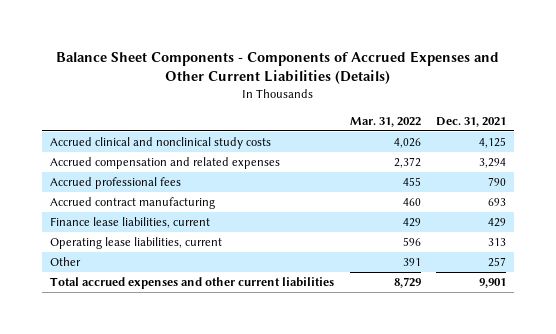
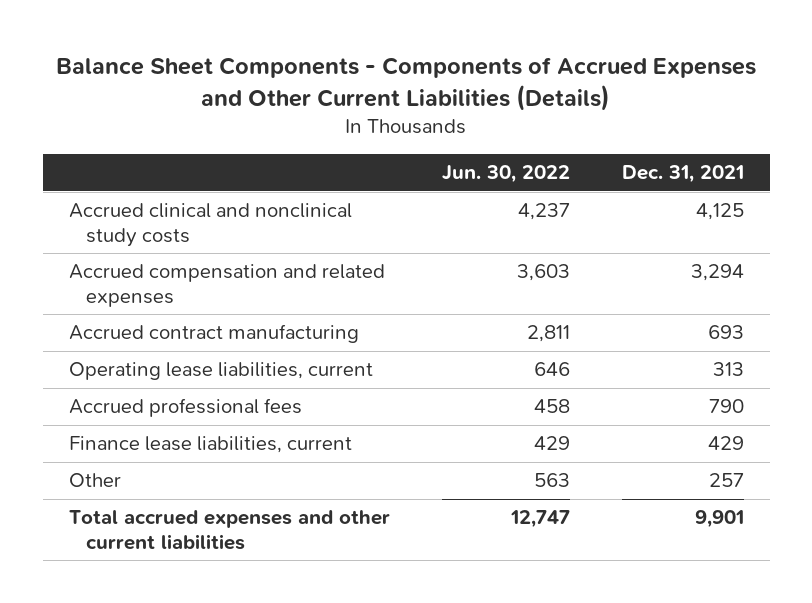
[349,117,421,128] Mar. 31, 2022 -> none
none -> [441,165,570,184] Jun. 30, 2022
[49,177,181,190] Accrued professional fees -> [68,398,302,418] Accrued professional fees
[49,217,210,229] Finance lease liabilities, current -> [68,436,352,454] Finance lease liabilities, current

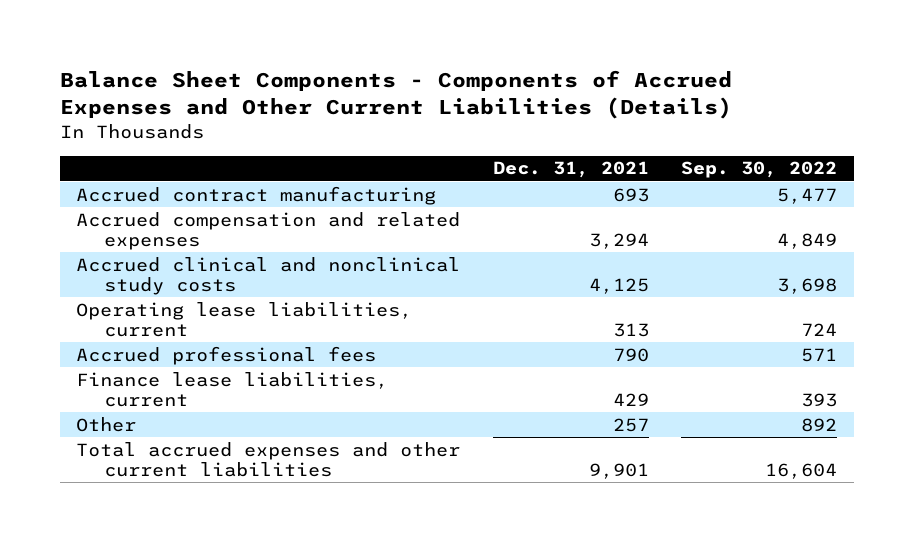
[441,165,570,184] Jun. 30, 2022 -> none
none -> [681,161,838,179] Sep. 30, 2022
[68,264,385,307] Accrued compensation and related expenses -> [76,211,461,250] Accrued compensation and related expenses
[68,203,352,247] Accrued clinical and nonclinical study costs -> [76,256,461,295] Accrued clinical and nonclinical study costs

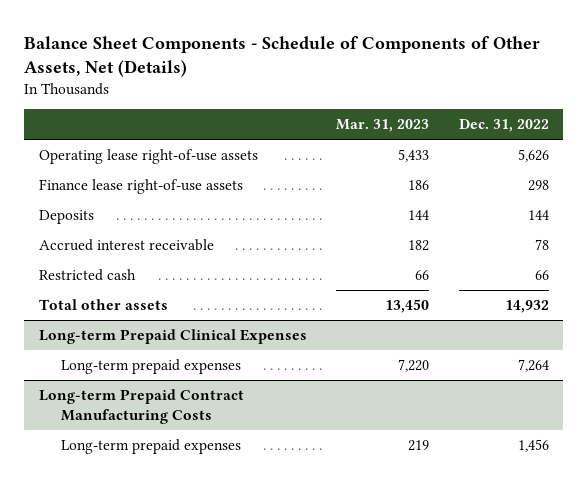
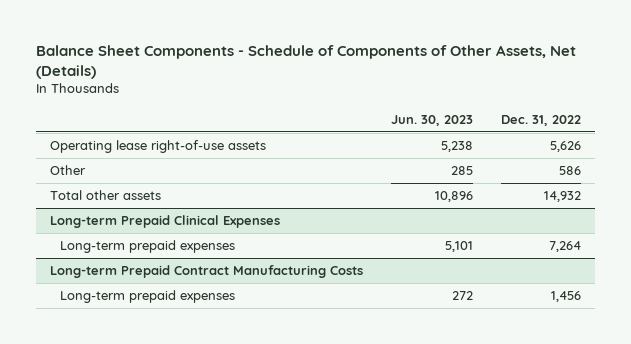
[336,119,430,133] Mar. 31, 2023 -> none
none -> [391,114,474,126] Jun. 30, 2023
[39,179,244,195] Finance lease right-of-use assets -> none
[39,210,95,225] Deposits -> none
[39,239,215,252] Accrued interest receivable -> none
[39,269,137,282] Restricted cash -> none
none -> [49,165,86,176] Other

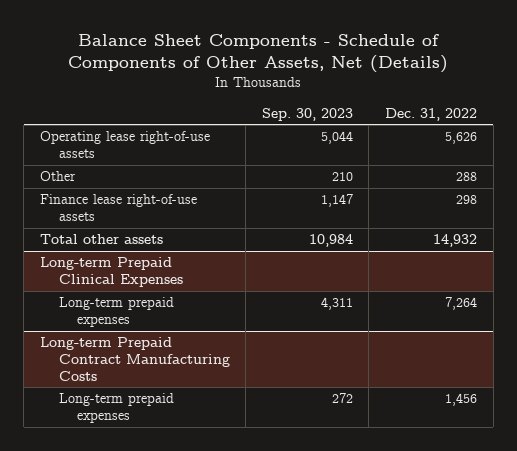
[391,114,474,126] Jun. 30, 2023 -> none
none -> [261,107,353,121] Sep. 30, 2023
[559,166,582,176] 586 -> [455,172,477,182] 288
none -> [39,194,197,222] Finance lease right-of-use assets

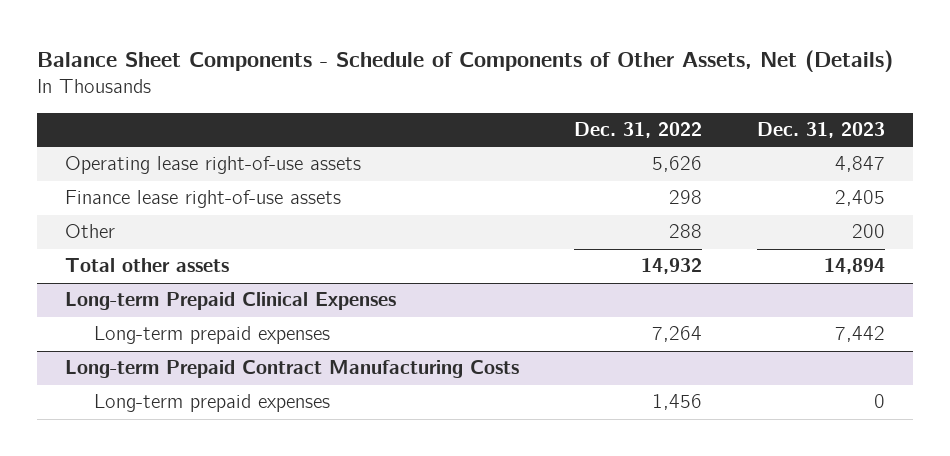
[261,107,353,121] Sep. 30, 2023 -> none
none -> [757,122,886,139] Dec. 31, 2023
[39,171,76,182] Other -> [64,224,115,239] Other

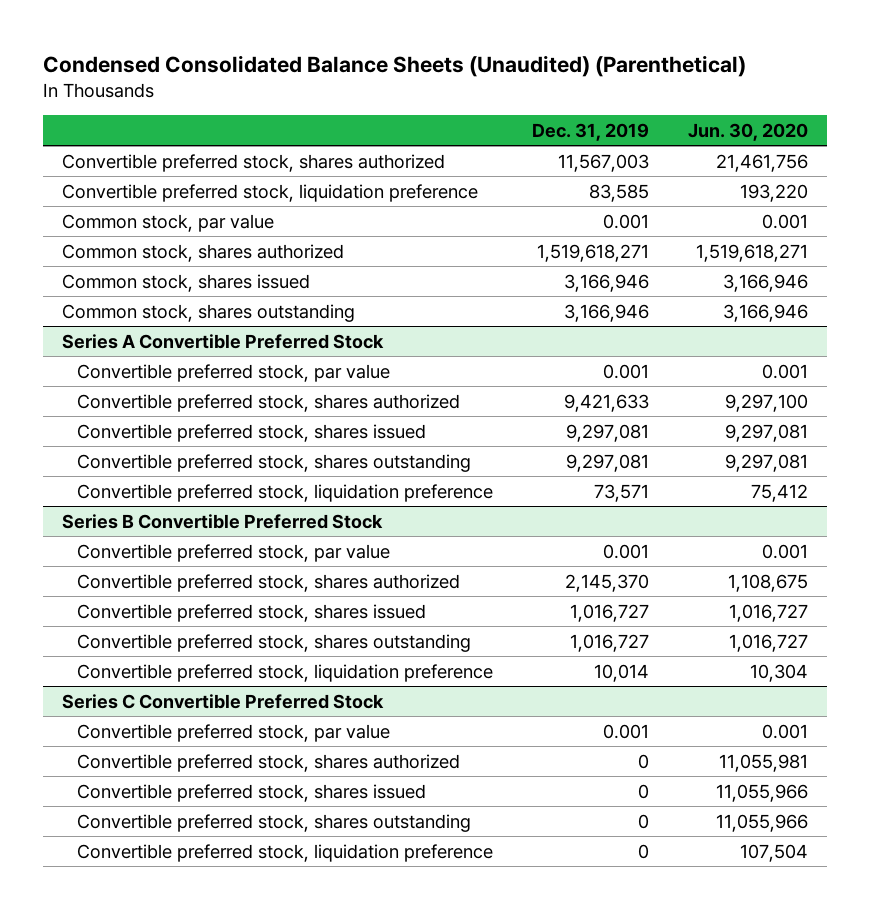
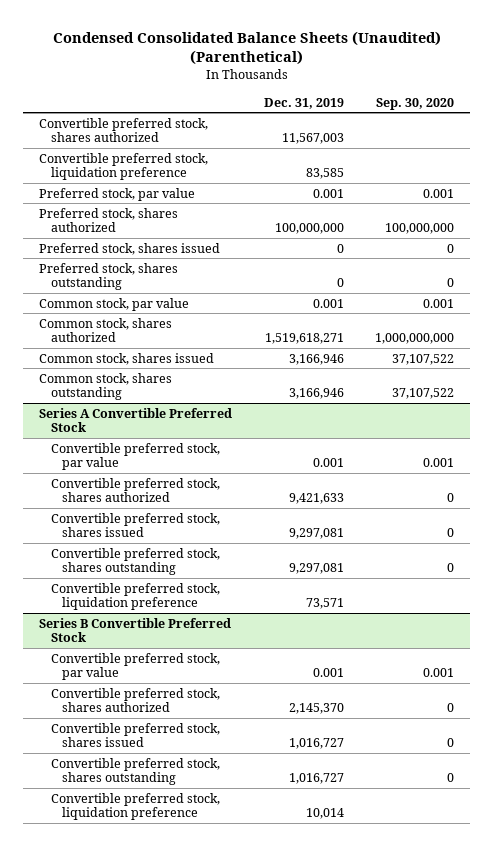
[687,122,808,141] Jun. 30, 2020 -> none
none -> [376,97,455,110] Sep. 30, 2020
none -> [38,187,195,201] Preferred stock, par value
none -> [38,207,178,233] Preferred stock, shares authorized
none -> [38,242,220,255] Preferred stock, shares issued
none -> [38,262,178,291] Preferred stock, shares outstanding
[62,693,385,709] Series C Convertible Preferred Stock -> none
[77,723,391,742] Convertible preferred stock, par value -> none
[77,753,461,772] Convertible preferred stock, shares authorized -> none
[77,783,427,802] Convertible preferred stock, shares issued -> none
[77,813,472,832] Convertible preferred stock, shares outstanding -> none
[77,843,494,862] Convertible preferred stock, liquidation preference -> none

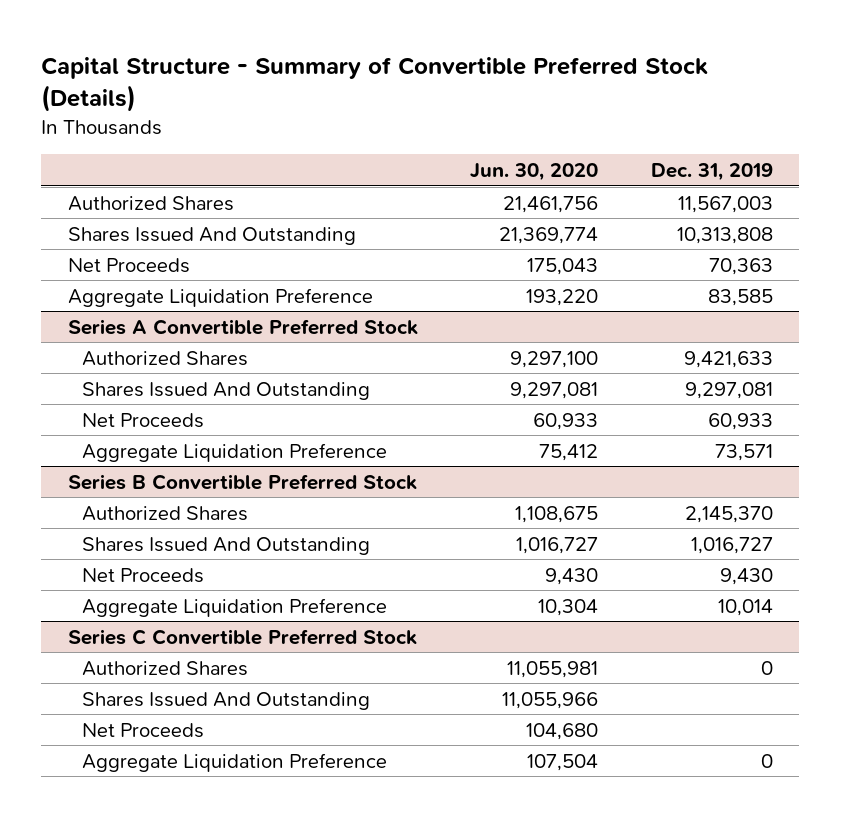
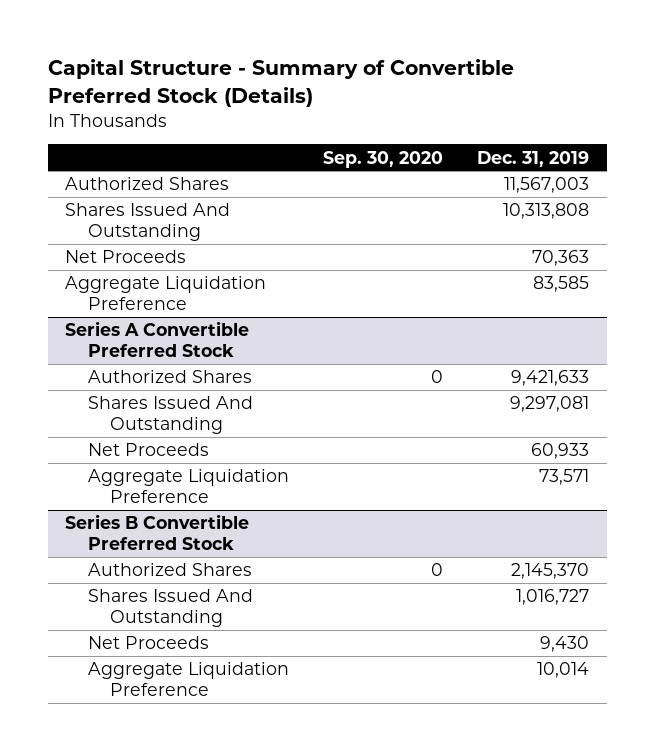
[470,163,599,182] Jun. 30, 2020 -> none
none -> [322,150,443,168] Sep. 30, 2020
[67,628,417,645] Series C Convertible Preferred Stock -> none
[82,660,249,676] Authorized Shares -> none
[82,691,371,710] Shares Issued And Outstanding -> none
[82,722,205,738] Net Proceeds -> none
[82,752,388,772] Aggregate Liquidation Preference -> none

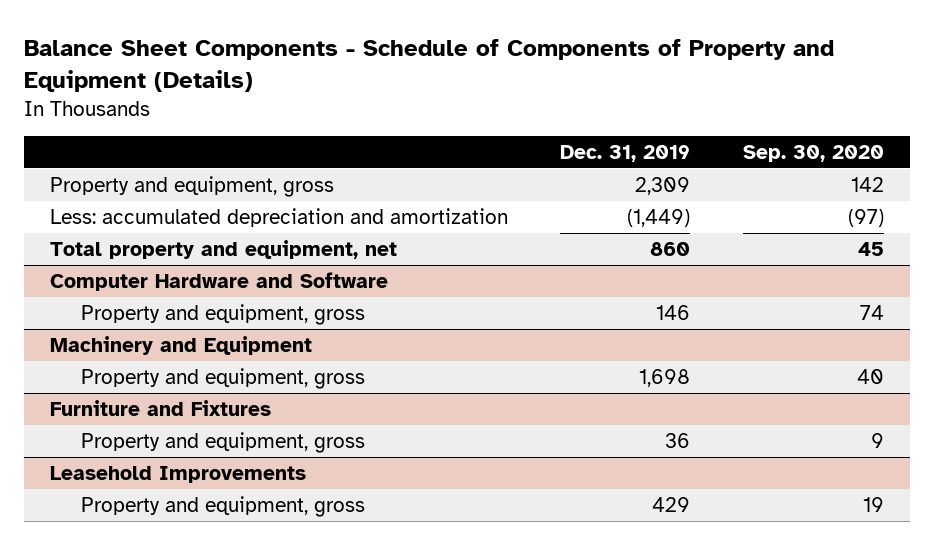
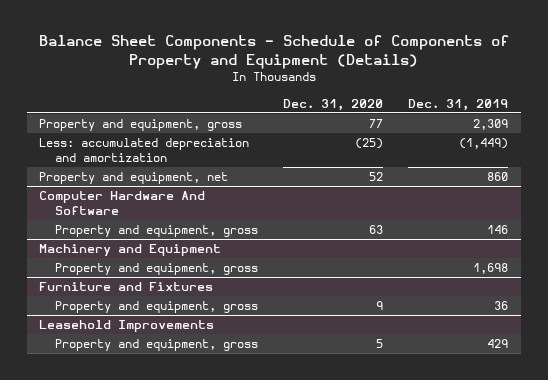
[742,145,884,163] Sep. 30, 2020 -> none
none -> [283,98,384,111] Dec. 31, 2020
[49,239,397,259] Total property and equipment, net -> [39,172,229,185] Property and equipment, net
[49,271,388,291] Computer Hardware and Software -> [39,191,206,215] Computer Hardware And Software

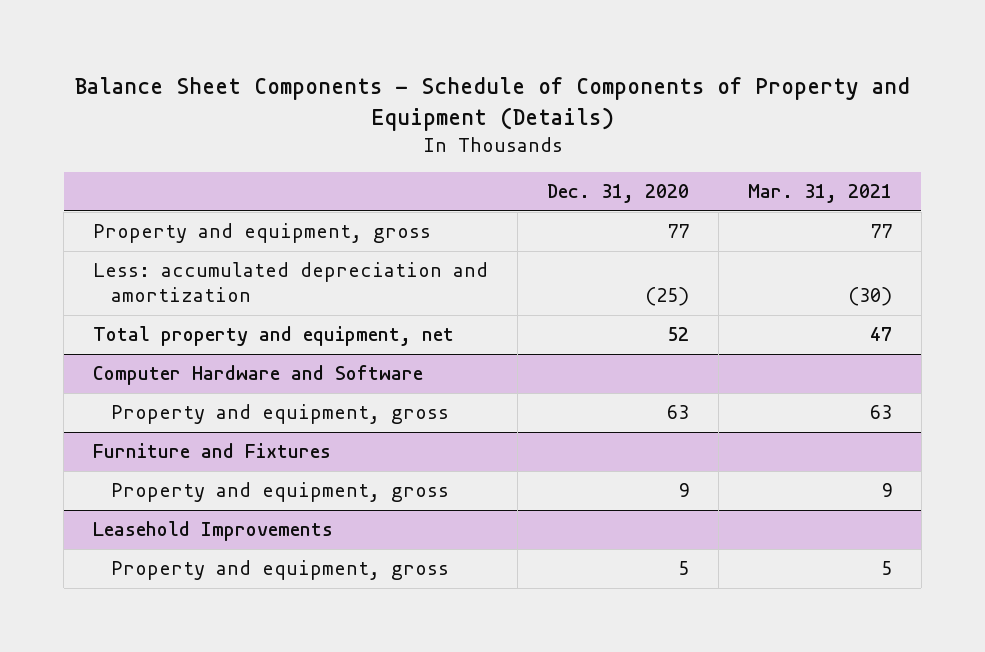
[408,98,509,111] Dec. 31, 2019 -> none
none -> [748,183,893,203] Mar. 31, 2021
[39,172,229,185] Property and equipment, net -> [93,326,455,347] Total property and equipment, net
[39,191,206,215] Computer Hardware And Software -> [93,365,424,386] Computer Hardware and Software
[39,244,222,257] Machinery and Equipment -> none
[54,263,258,276] Property and equipment, gross -> none

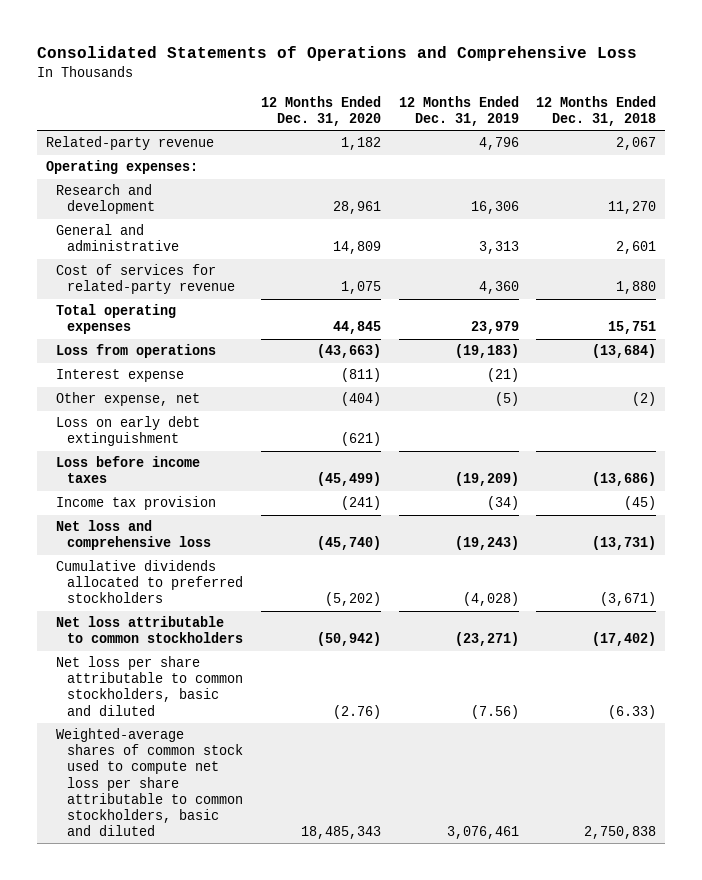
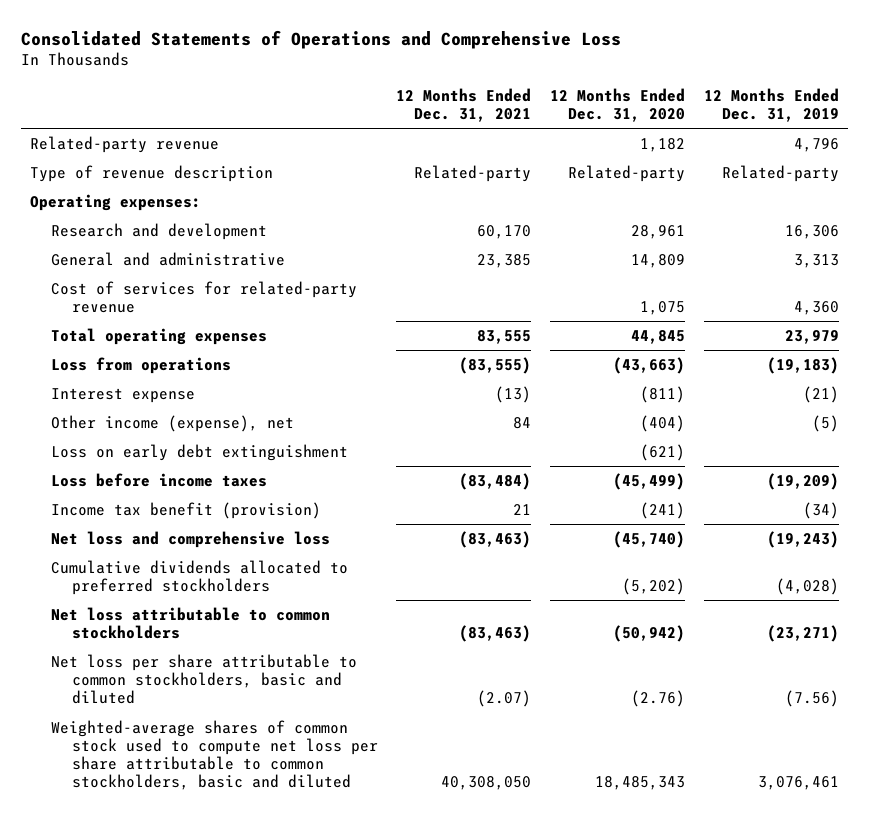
[536,95,657,126] 12 Months Ended Dec. 31, 2018 -> none
none -> [396,87,532,122] 12 Months Ended Dec. 31, 2021
none -> [30,165,274,183] Type of revenue description
[56,392,201,407] Other expense, net -> [51,415,295,433] Other income (expense), net
[56,496,217,511] Income tax provision -> [51,502,322,520] Income tax benefit (provision)

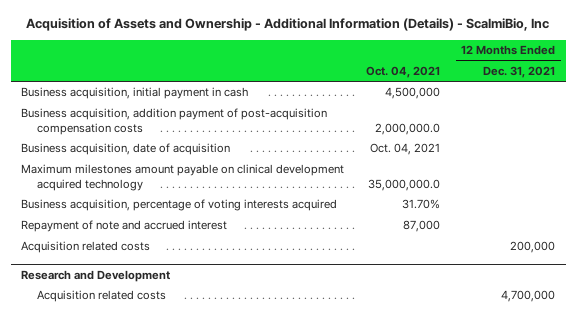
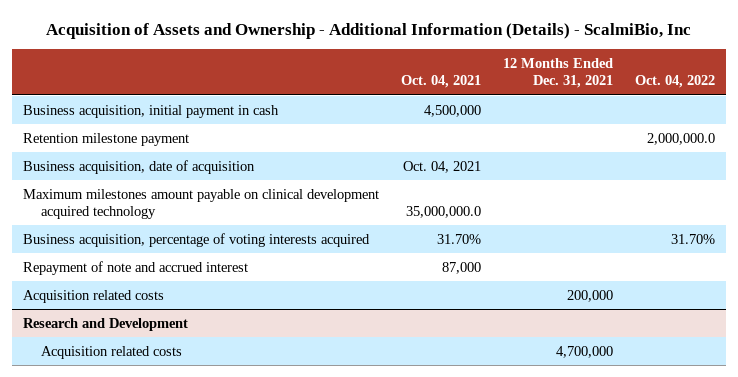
none -> [634,75,715,89] Oct. 04, 2022
[21,108,328,136] Business acquisition, addition payment of post-acquisition compensation costs -> none
none -> [22,132,189,146] Retention milestone payment

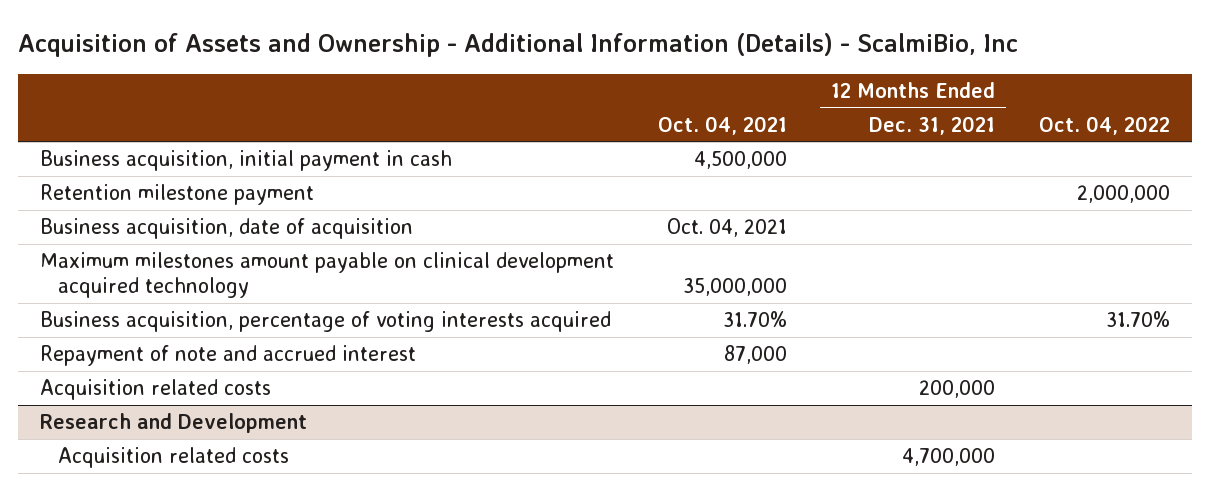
[646,132,715,145] 2,000,000.0 -> [1076,185,1170,204] 2,000,000
[405,206,481,219] 35,000,000.0 -> [683,278,788,297] 35,000,000

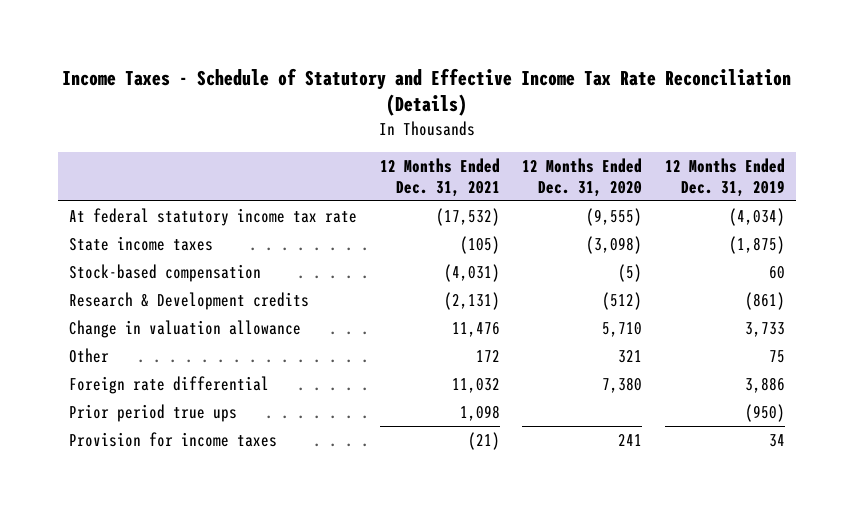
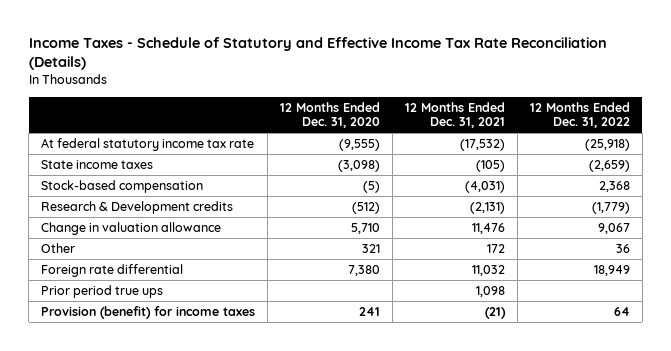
[665,158,786,197] 12 Months Ended Dec. 31, 2019 -> none
none -> [529,101,630,129] 12 Months Ended Dec. 31, 2022
[69,432,278,448] Provision for income taxes -> [41,305,256,319] Provision (benefit) for income taxes

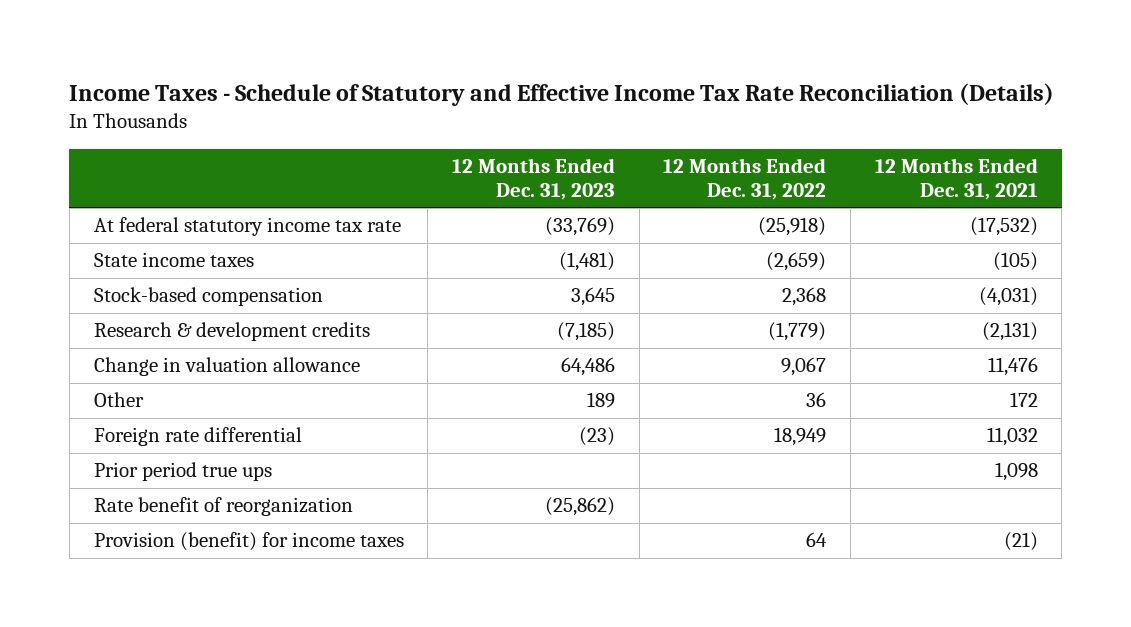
[280,101,381,129] 12 Months Ended Dec. 31, 2020 -> none
none -> [452,157,616,201] 12 Months Ended Dec. 31, 2023
[41,200,234,214] Research & Development credits -> [93,322,370,342] Research & development credits
none -> [93,497,353,517] Rate benefit of reorganization

